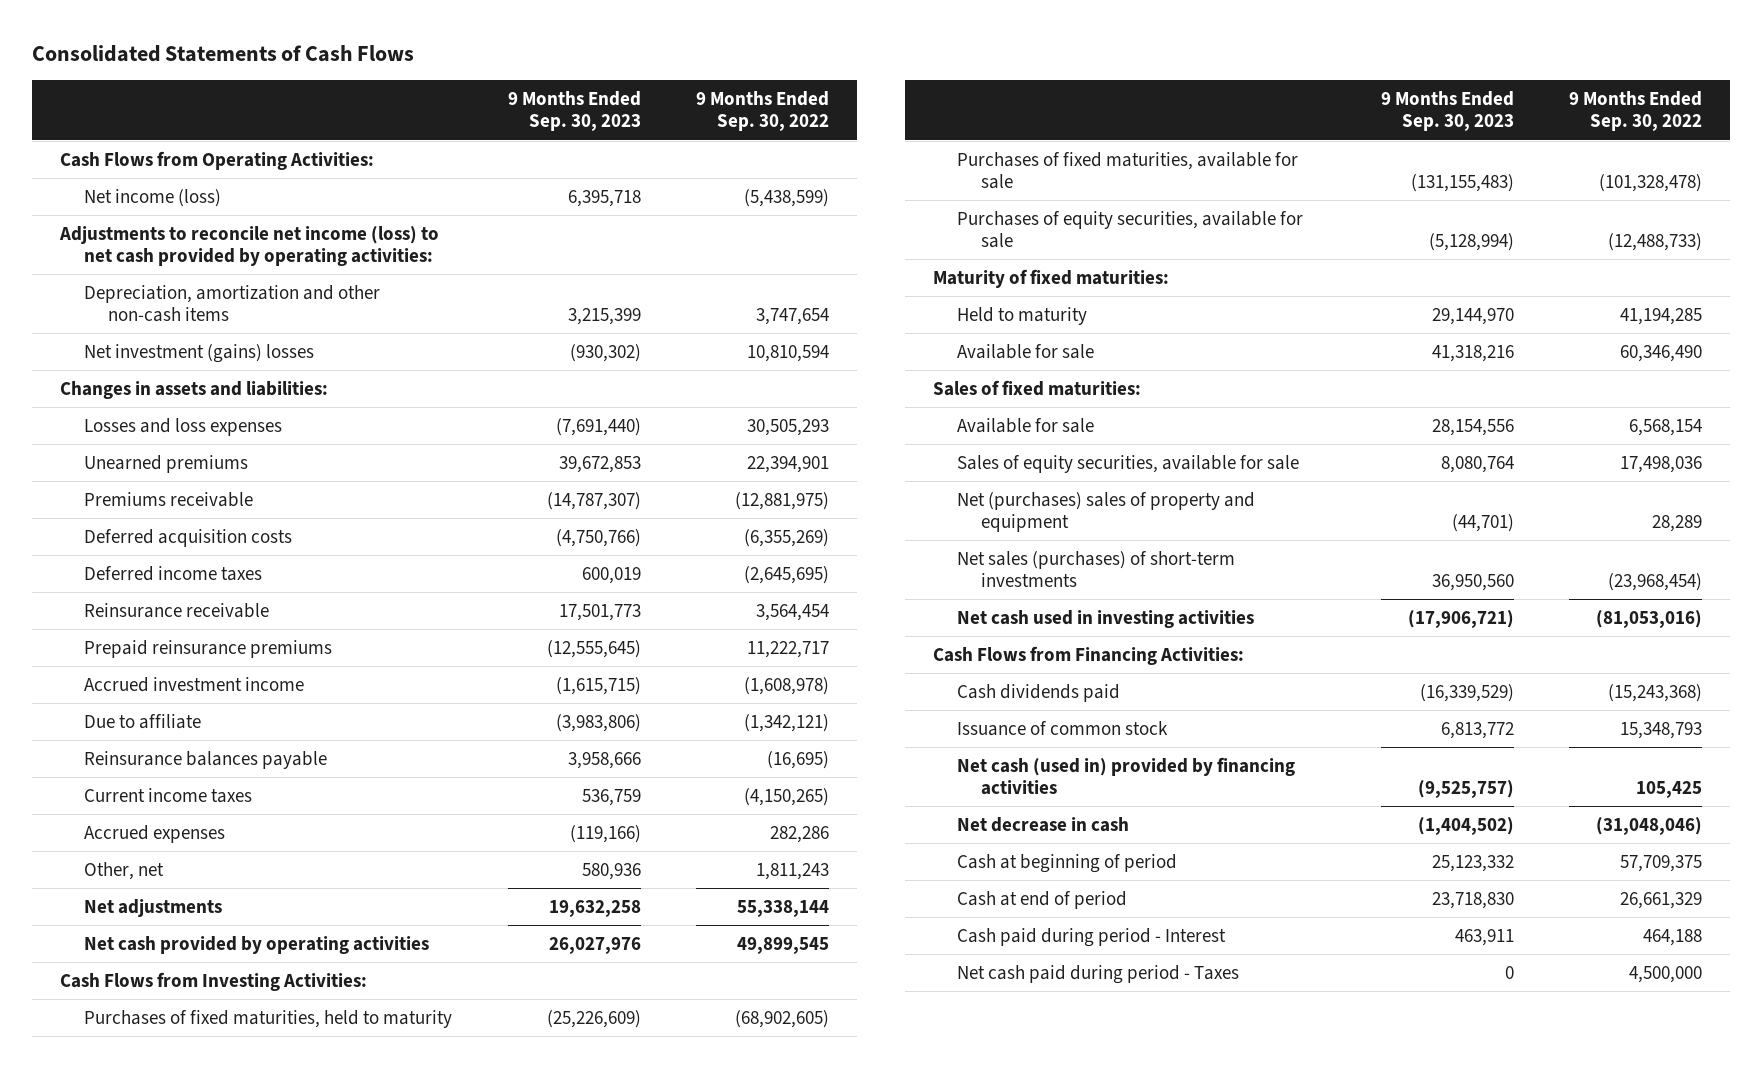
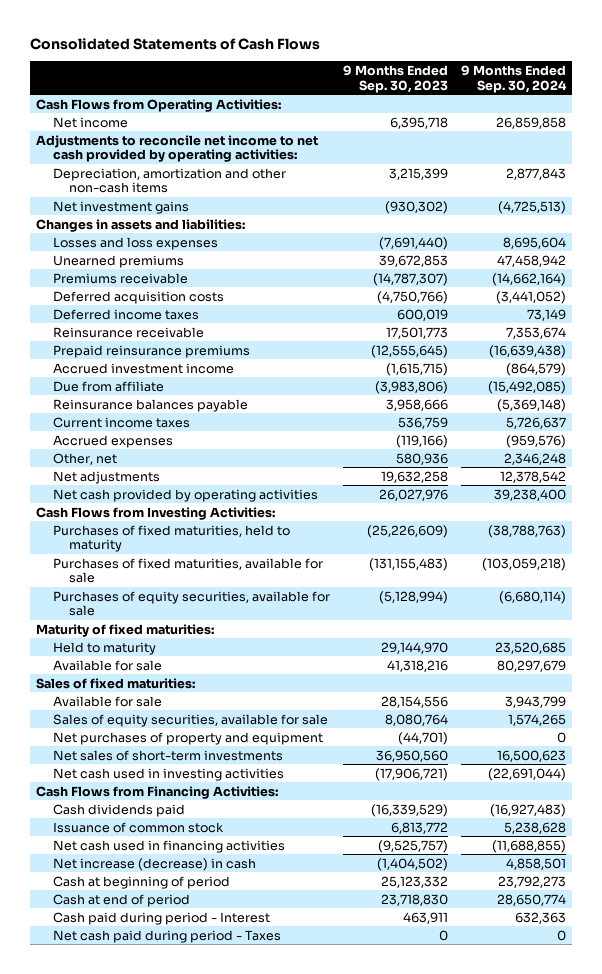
[696,91,830,132] 9 Months Ended Sep. 30, 2022 -> none
none -> [460,64,567,93] 9 Months Ended Sep. 30, 2024
[83,188,221,207] Net income (loss) -> [52,116,128,128] Net income
[58,225,439,267] Adjustments to reconcile net income (loss) to net cash provided by operating activities: -> [36,134,319,163] Adjustments to reconcile net income to net cash provided by operating activities:
[83,343,314,363] Net investment (gains) losses -> [52,200,189,214] Net investment gains
[83,713,201,729] Due to affiliate -> [52,380,164,392] Due from affiliate
[956,491,1255,533] Net (purchases) sales of property and equipment -> [52,731,323,745] Net purchases of property and equipment
[956,550,1235,588] Net sales (purchases) of short-term investments -> [52,749,283,761] Net sales of short-term investments
[956,756,1295,796] Net cash (used in) provided by financing activities -> [52,839,285,853] Net cash used in financing activities
[956,816,1129,832] Net decrease in cash -> [52,857,256,871] Net increase (decrease) in cash

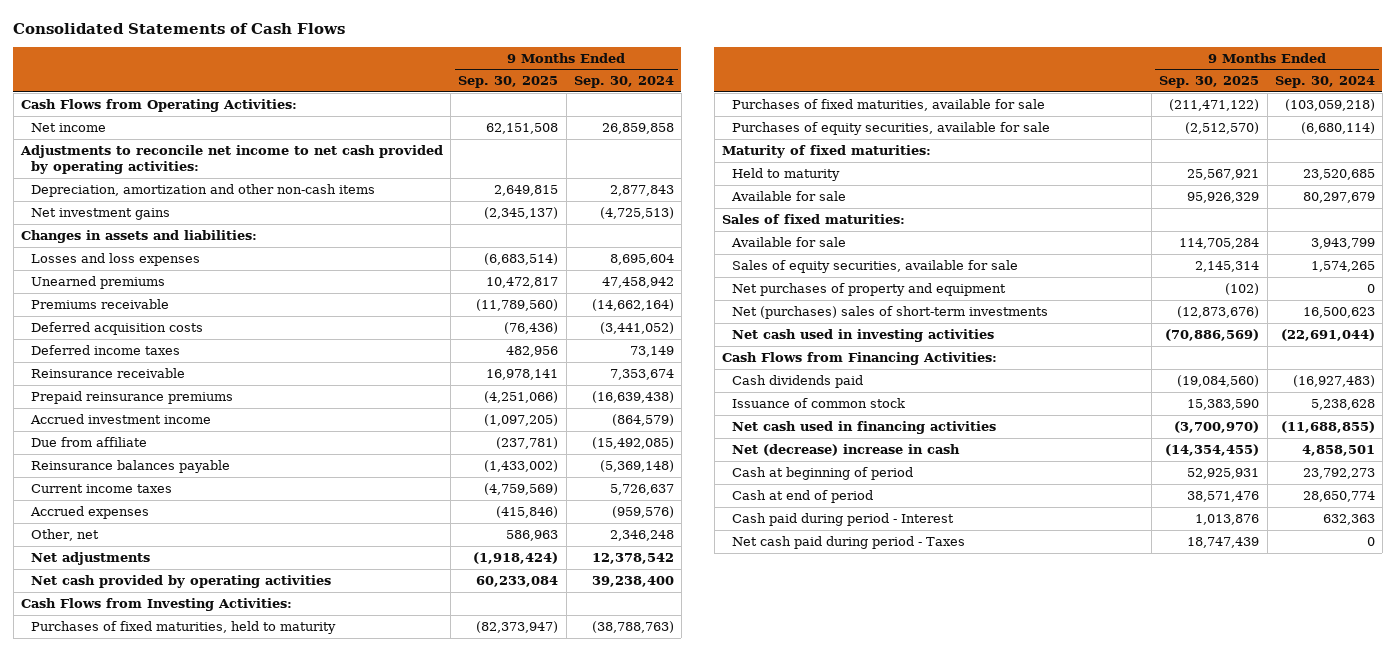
[342,64,448,93] 9 Months Ended Sep. 30, 2023 -> none
none -> [458,76,559,89] Sep. 30, 2025
[52,749,283,761] Net sales of short-term investments -> [732,306,1049,320] Net (purchases) sales of short-term investments
[52,857,256,871] Net increase (decrease) in cash -> [732,444,961,457] Net (decrease) increase in cash

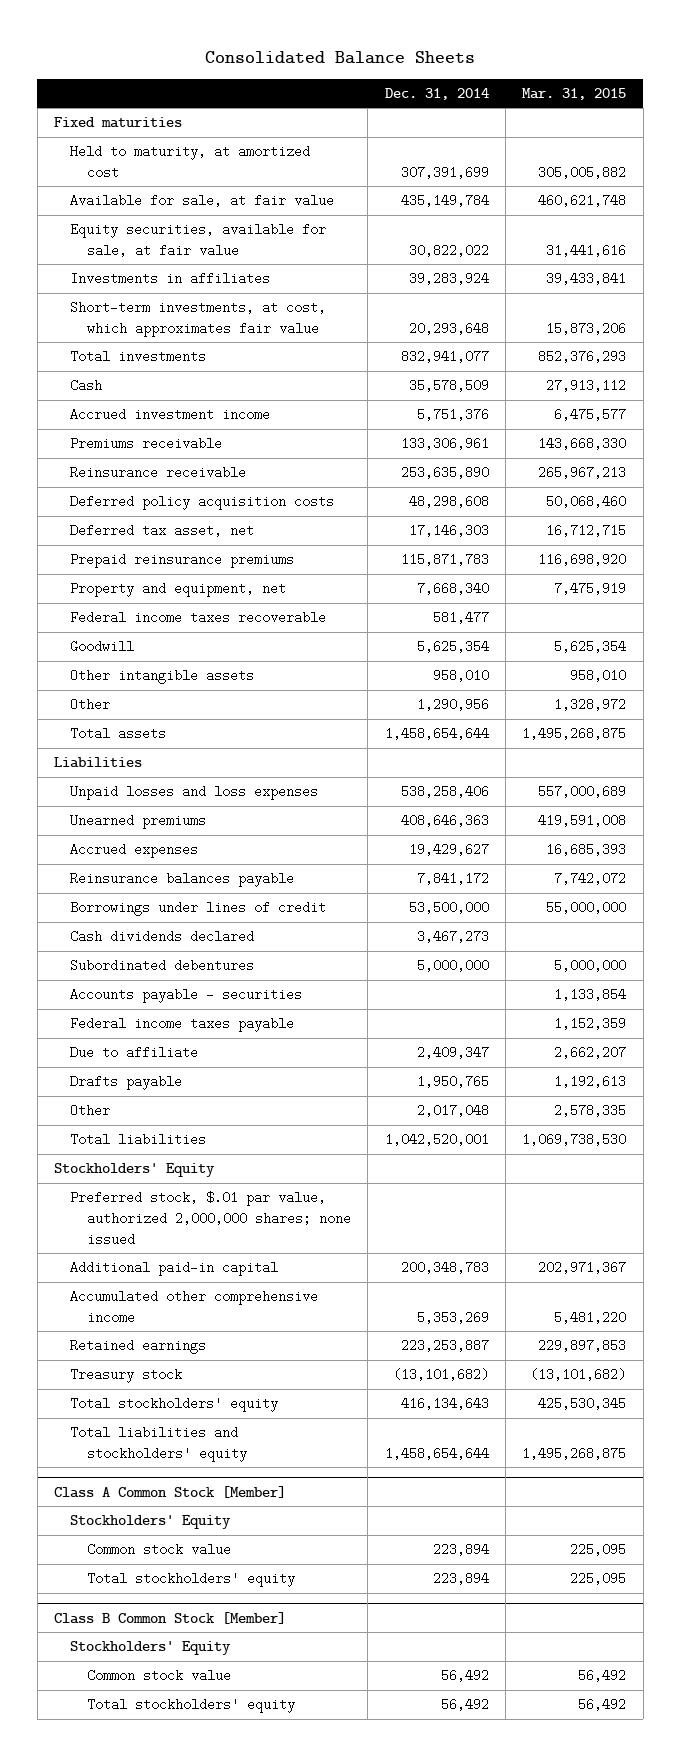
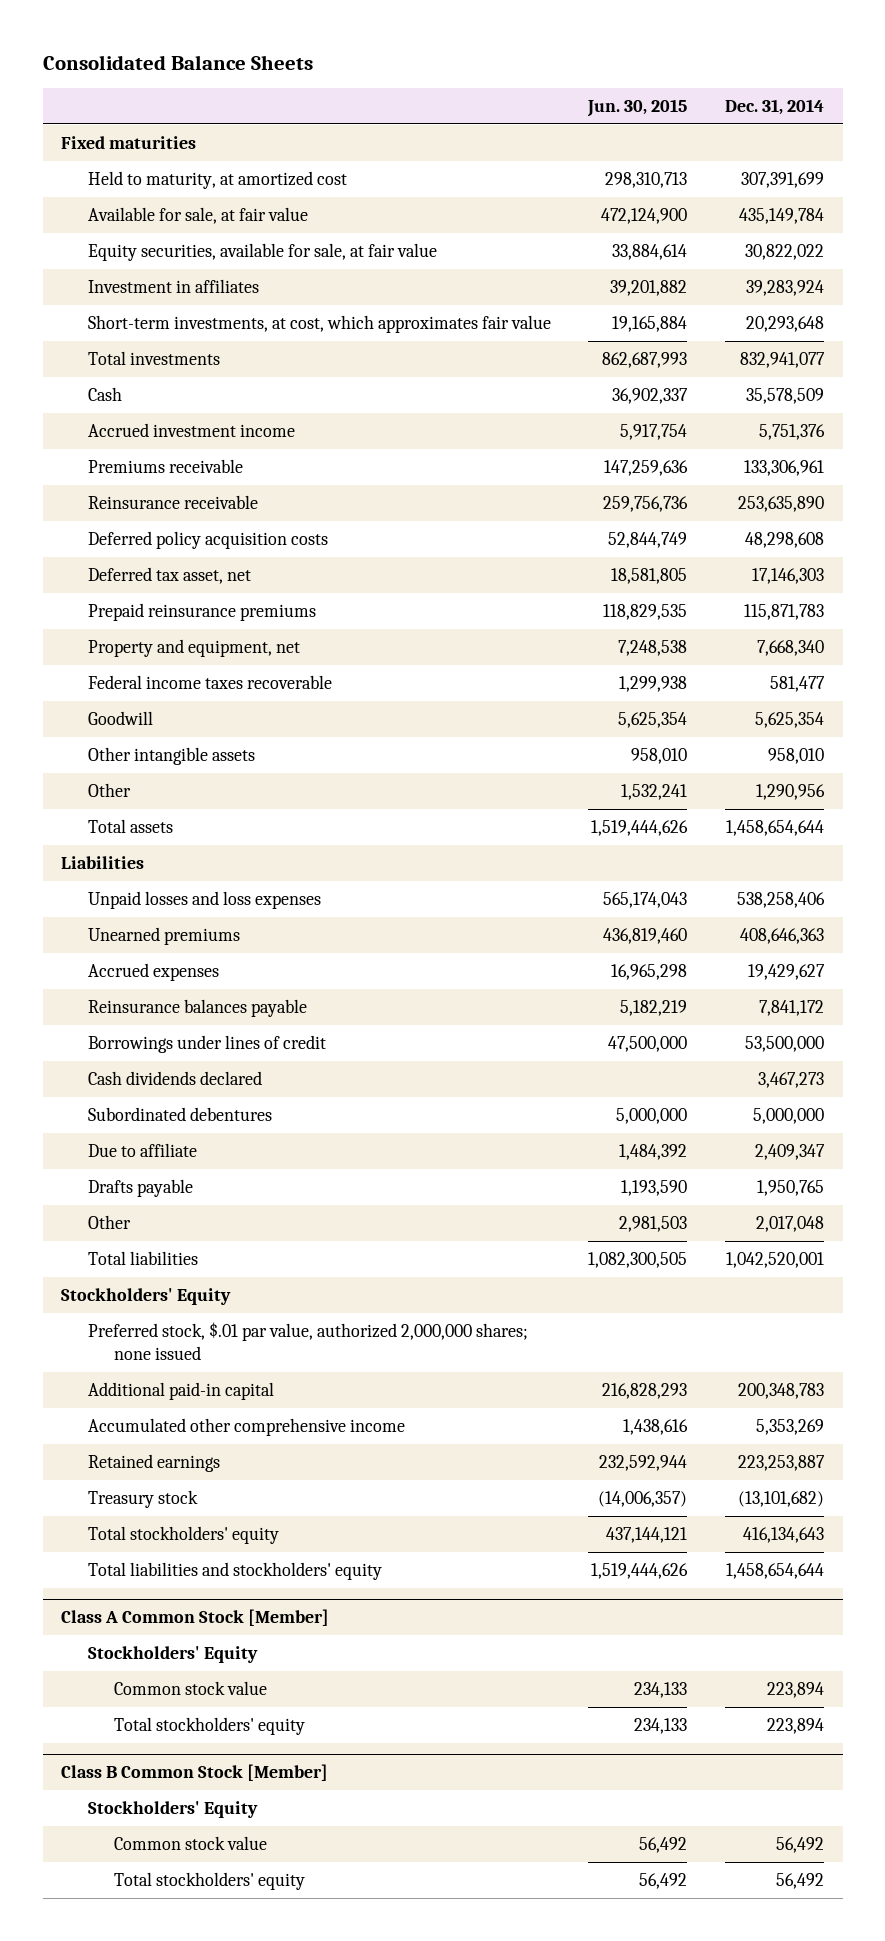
[522,87,627,100] Mar. 31, 2015 -> none
none -> [587,98,688,117] Jun. 30, 2015
[70,272,271,286] Investments in affiliates -> [87,278,259,293] Investment in affiliates
[70,988,303,1004] Accounts payable - securities -> none
[70,1017,295,1033] Federal income taxes payable -> none

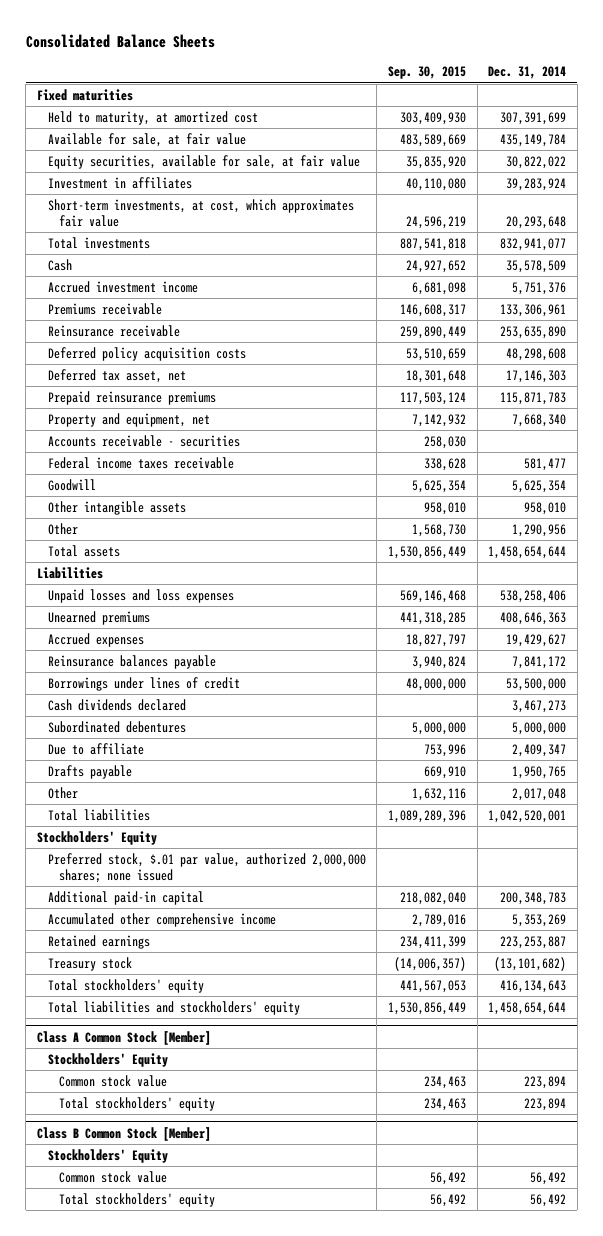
[587,98,688,117] Jun. 30, 2015 -> none
none -> [388,66,467,80] Sep. 30, 2015
none -> [47,434,240,447] Accounts receivable - securities
[87,674,332,689] Federal income taxes recoverable -> [47,456,234,469] Federal income taxes receivable

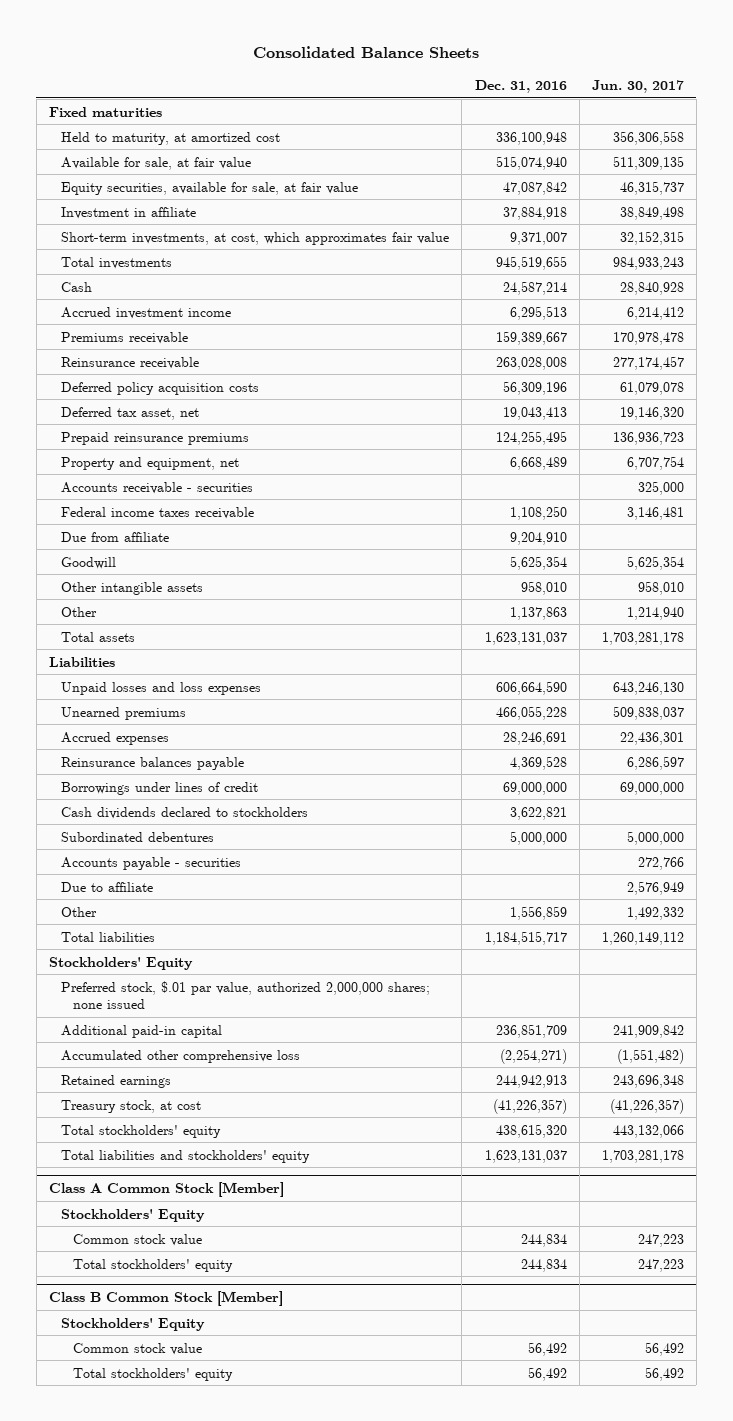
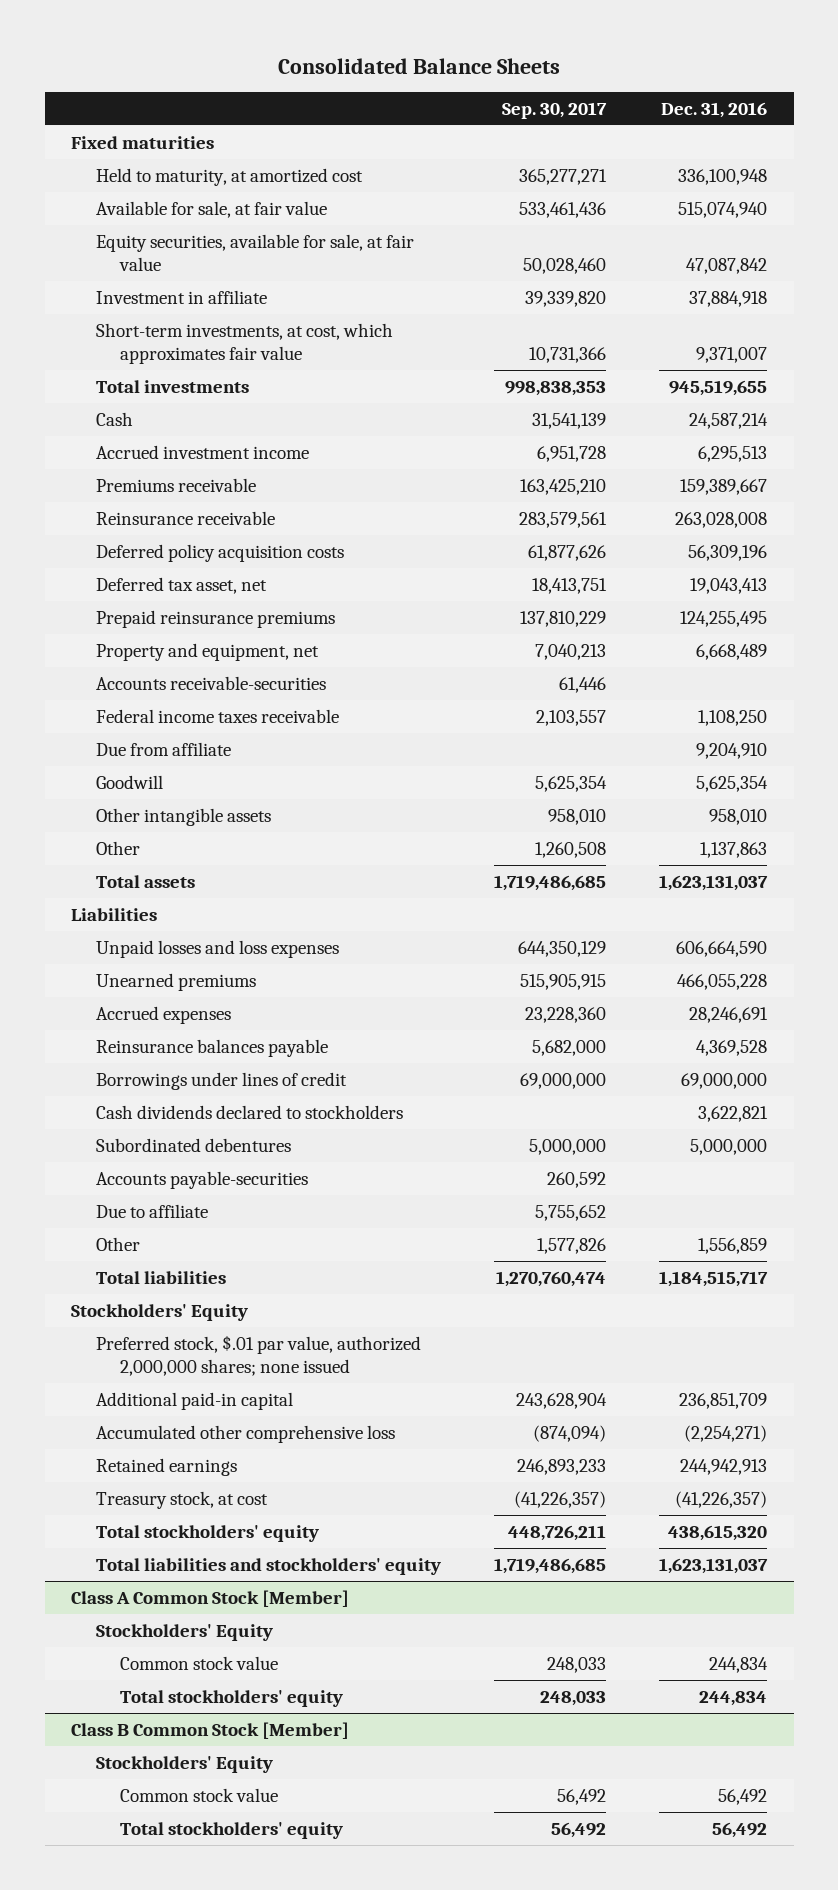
[591,80,684,94] Jun. 30, 2017 -> none
none -> [501,101,607,119] Sep. 30, 2017
[61,481,254,494] Accounts receivable - securities -> [95,675,326,690] Accounts receivable-securities
[61,856,242,870] Accounts payable - securities -> [95,1170,308,1189] Accounts payable-securities

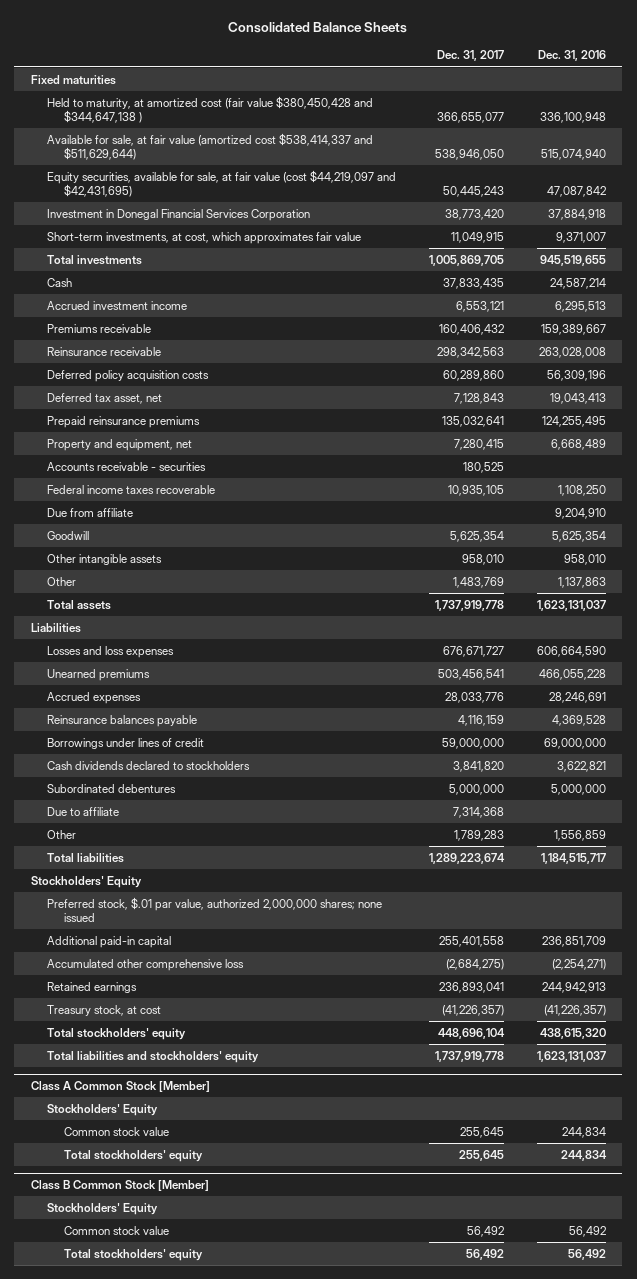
[501,101,607,119] Sep. 30, 2017 -> none
none -> [437,50,505,62] Dec. 31, 2017
[95,167,363,186] Held to maturity, at amortized cost -> [47,95,374,124] Held to maturity, at amortized cost (fair value $380,450,428 and $344,647,138 )
[95,200,327,218] Available for sale, at fair value -> [47,132,374,161] Available for sale, at fair value (amortized cost $538,414,337 and $511,629,644)
[95,233,414,272] Equity securities, available for sale, at fair value -> [47,169,397,198] Equity securities, available for sale, at fair value (cost $44,219,097 and $42,431,695)
[95,289,267,304] Investment in affiliate -> [47,208,311,221] Investment in Donegal Financial Services Corporation
[95,675,326,690] Accounts receivable-securities -> [47,461,207,471] Accounts receivable - securities
[95,708,339,723] Federal income taxes receivable -> [47,484,216,494] Federal income taxes recoverable
[95,939,339,958] Unpaid losses and loss expenses -> [47,645,175,658] Losses and loss expenses
[95,1170,308,1189] Accounts payable-securities -> none

